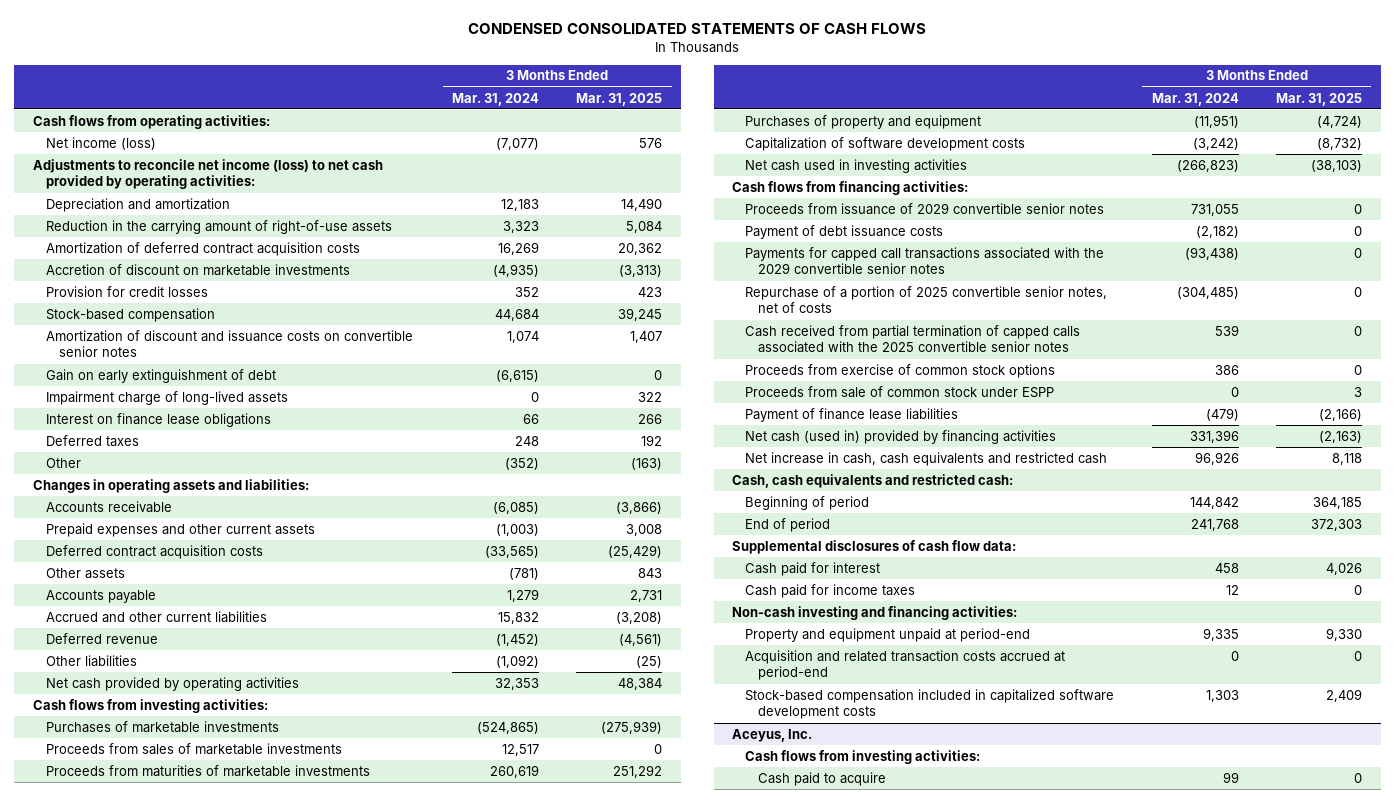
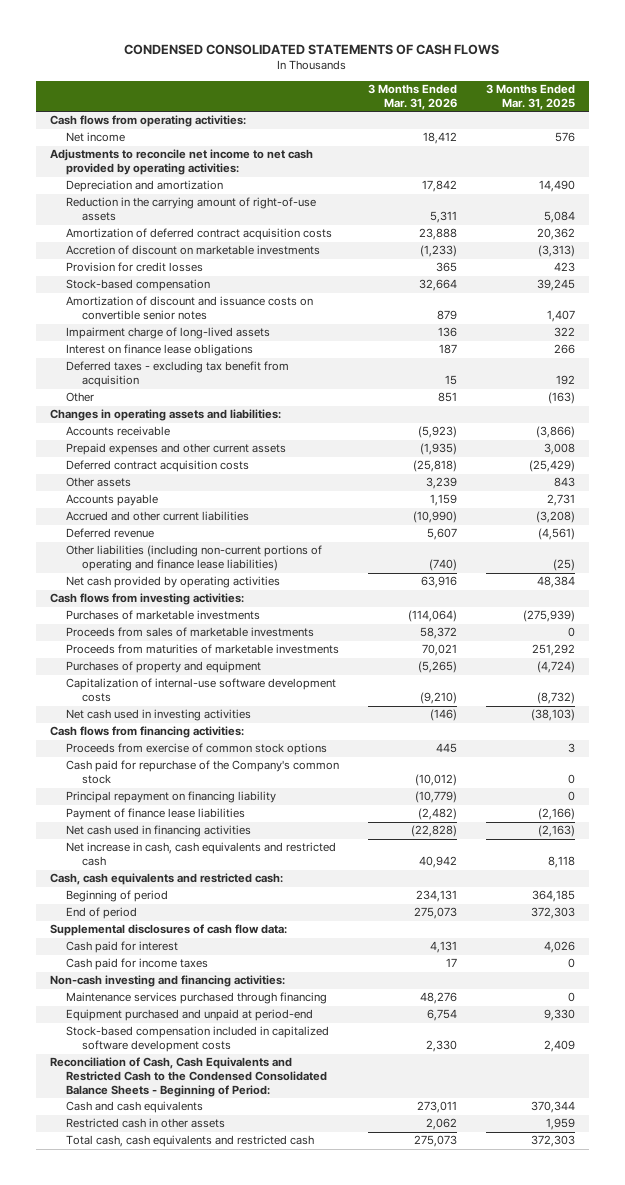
[452,92,540,106] Mar. 31, 2024 -> none
none -> [367,83,457,110] 3 Months Ended Mar. 31, 2026
[45,136,156,150] Net income (loss) -> [65,132,125,143] Net income
[32,158,383,190] Adjustments to reconcile net income (loss) to net cash provided by operating activities: -> [50,149,314,176] Adjustments to reconcile net income to net cash provided by operating activities:
[45,368,276,383] Gain on early extinguishment of debt -> none
[45,434,139,447] Deferred taxes -> [65,361,289,388] Deferred taxes - excluding tax benefit from acquisition
[45,654,137,667] Other liabilities -> [65,545,322,572] Other liabilities (including non-current portions of operating and finance lease liabilities)
[745,136,1026,151] Capitalization of software development costs -> [65,678,336,703] Capitalization of internal-use software development costs
[745,202,1105,215] Proceeds from issuance of 2029 convertible senior notes -> none
[745,224,944,239] Payment of debt issuance costs -> none
[745,246,1105,275] Payments for capped call transactions associated with the 2029 convertible senior notes -> none
[745,285,1108,314] Repurchase of a portion of 2025 convertible senior notes, net of costs -> none
[745,324,1081,354] Cash received from partial termination of capped calls associated with the 2025 convertible senior notes -> none
[745,385,1055,398] Proceeds from sale of common stock under ESPP -> none
[1353,364,1362,375] 0 -> [567,743,575,754] 3
none -> [65,760,339,785] Cash paid for repurchase of the Company's common stock
none -> [65,791,276,804] Principal repayment on financing liability
[745,429,1057,444] Net cash (used in) provided by financing activities -> [65,825,251,838] Net cash used in financing activities
[745,649,1066,681] Acquisition and related transaction costs accrued at period-end -> none
none -> [65,992,327,1005] Maintenance services purchased through financing
[745,627,1031,642] Property and equipment unpaid at period-end -> [65,1009,313,1022] Equipment purchased and unpaid at period-end
[732,728,813,742] Aceyus, Inc. -> none
[745,749,981,764] Cash flows from investing activities: -> none
[758,771,887,786] Cash paid to acquire -> none
none -> [50,1057,327,1097] Reconciliation of Cash, Cash Equivalents and Restricted Cash to the Condensed Consolidated Balance Sheets - Beginning of Period:
none -> [65,1101,203,1114] Cash and cash equivalents
none -> [65,1118,225,1129] Restricted cash in other assets
none -> [65,1135,314,1148] Total cash, cash equivalents and restricted cash

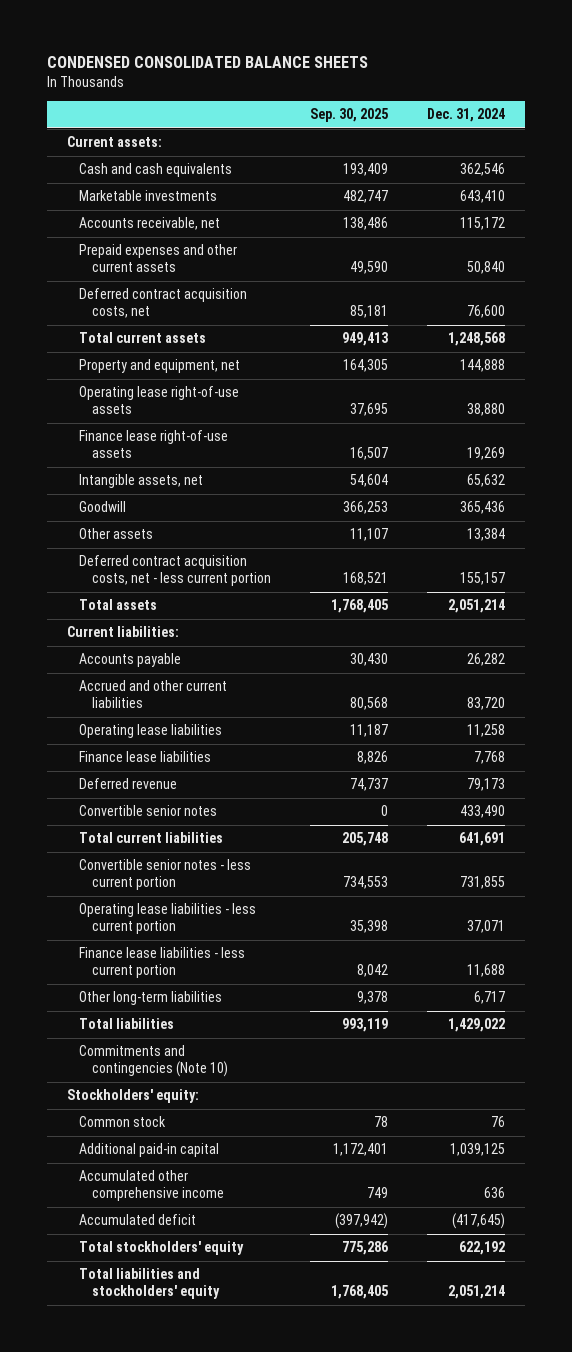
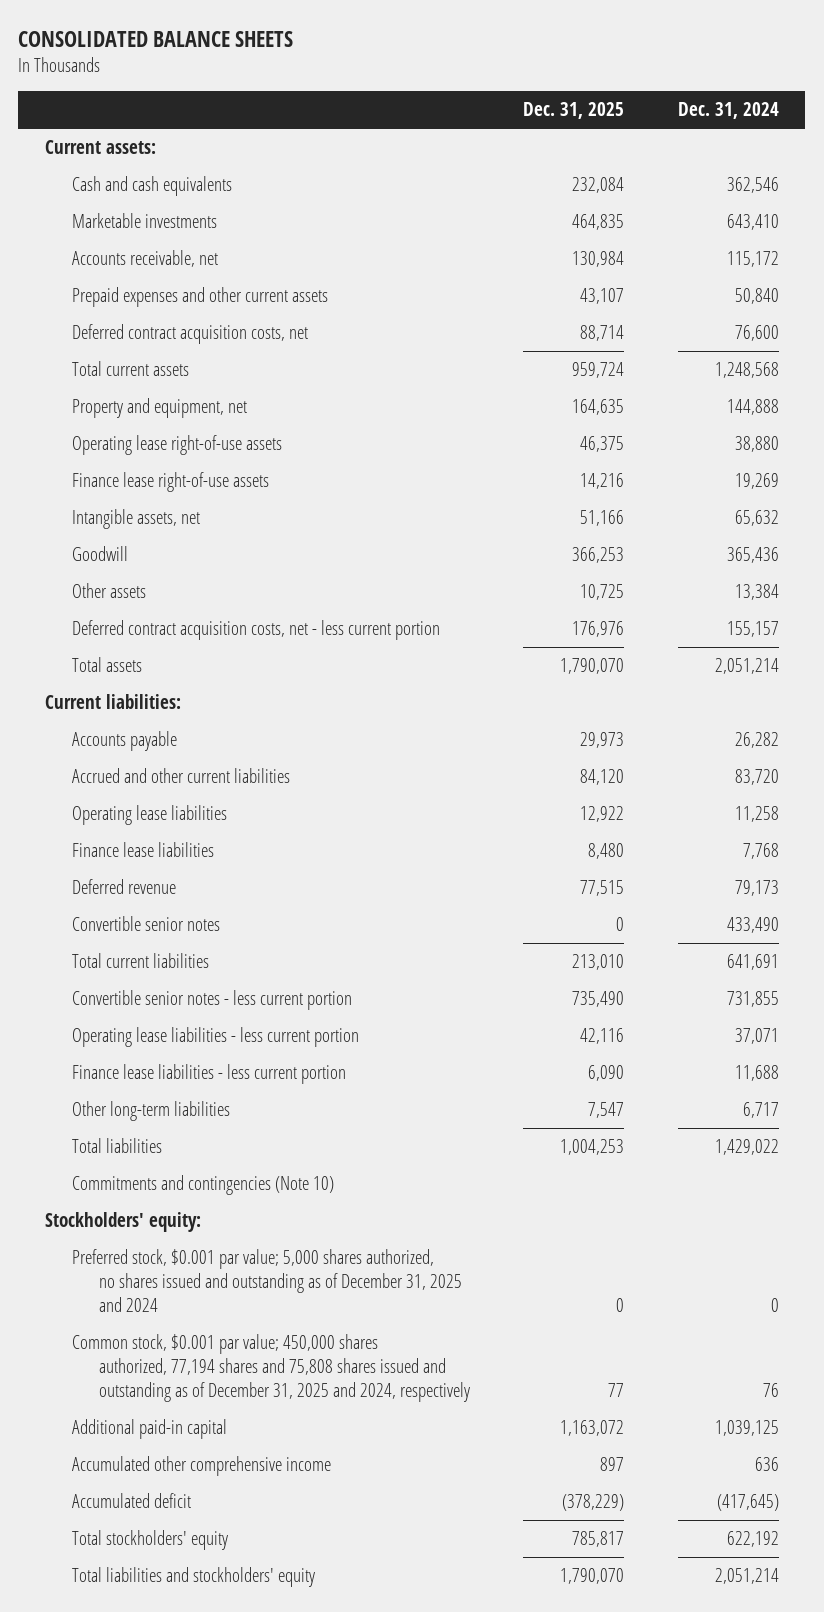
[47,56,369,69] CONDENSED CONSOLIDATED BALANCE SHEETS -> [18,31,294,48] CONSOLIDATED BALANCE SHEETS
[309,108,388,123] Sep. 30, 2025 -> none
none -> [523,102,625,120] Dec. 31, 2025
none -> [71,1249,462,1313] Preferred stock, $0.001 par value; 5,000 shares authorized, no shares issued and outstanding as of December 31, 2025 and 2024
[79,1116,167,1128] Common stock -> [71,1334,470,1403] Common stock, $0.001 par value; 450,000 shares authorized, 77,194 shares and 75,808 shares issued and outstanding as of December 31, 2025 and 2024, respectively

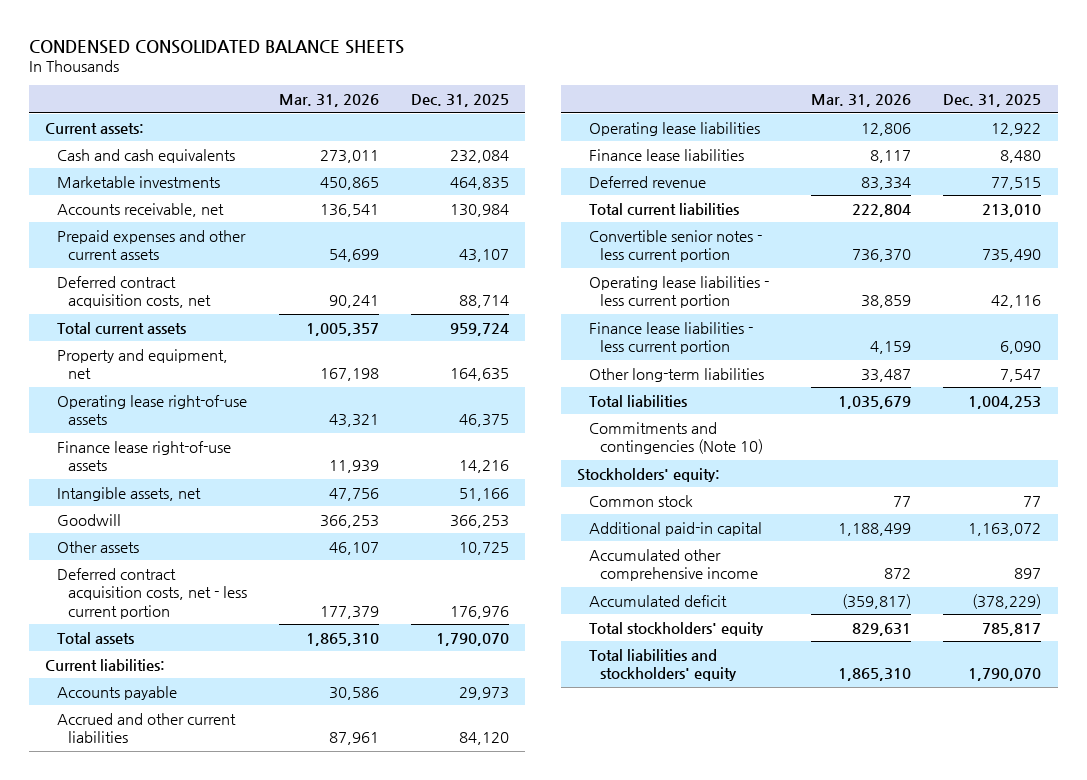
[18,31,294,48] CONSOLIDATED BALANCE SHEETS -> [29,39,405,54] CONDENSED CONSOLIDATED BALANCE SHEETS
[677,102,779,120] Dec. 31, 2024 -> none
none -> [279,94,380,108] Mar. 31, 2026
[71,916,220,932] Convertible senior notes -> none
[71,1249,462,1313] Preferred stock, $0.001 par value; 5,000 shares authorized, no shares issued and outstanding as of December 31, 2025 and 2024 -> none
[71,1334,470,1403] Common stock, $0.001 par value; 450,000 shares authorized, 77,194 shares and 75,808 shares issued and outstanding as of December 31, 2025 and 2024, respectively -> [588,494,693,507] Common stock

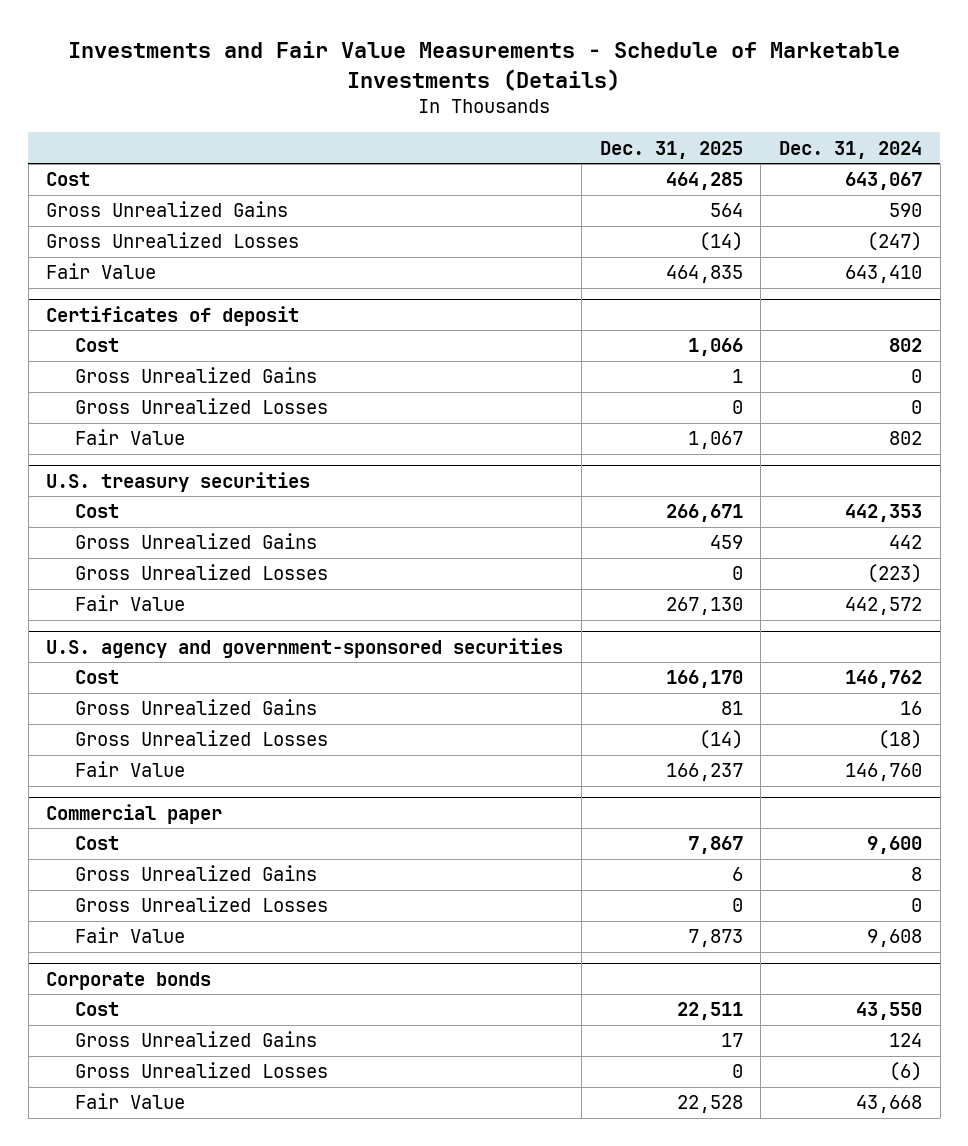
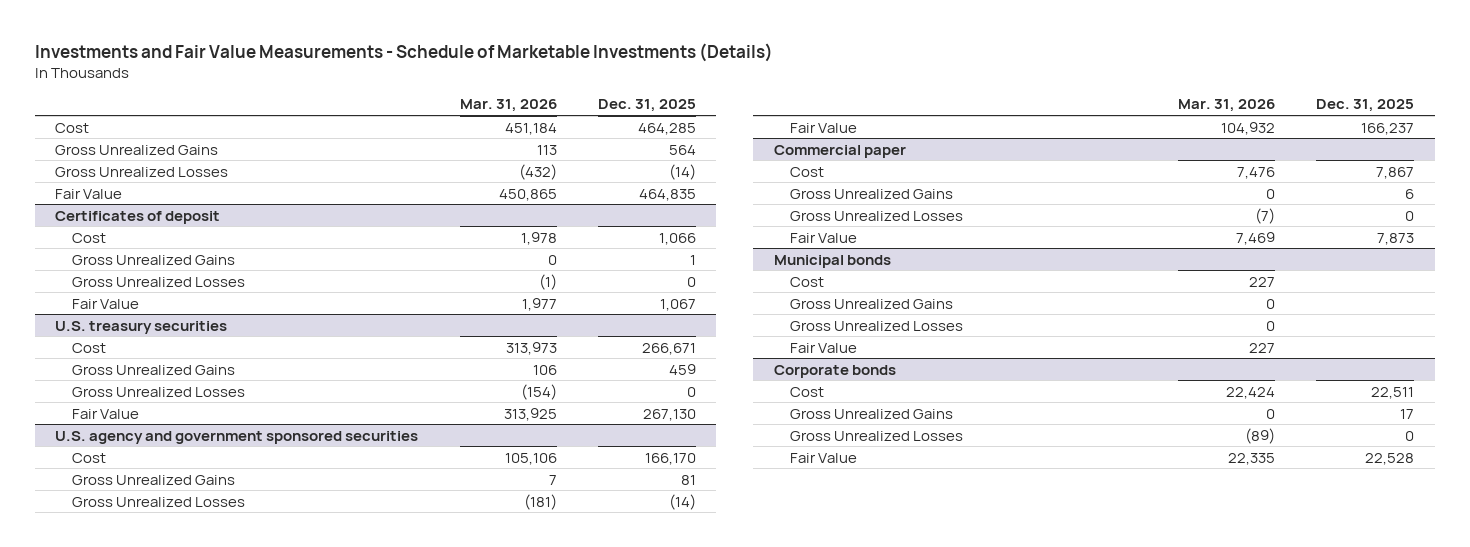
[778,140,922,159] Dec. 31, 2024 -> none
none -> [459,99,557,113] Mar. 31, 2026
[46,638,564,659] U.S. agency and government-sponsored securities -> [55,430,419,444] U.S. agency and government sponsored securities
none -> [773,254,891,268] Municipal bonds
none -> [790,276,825,287] Cost
none -> [790,298,954,309] Gross Unrealized Gains
none -> [790,320,964,331] Gross Unrealized Losses
none -> [790,342,858,353] Fair Value

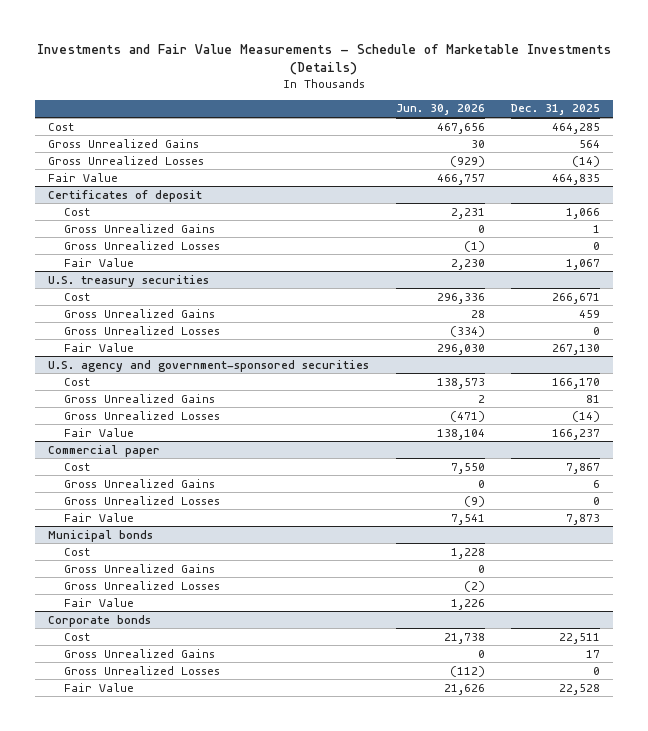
[459,99,557,113] Mar. 31, 2026 -> none
none -> [395,104,485,116] Jun. 30, 2026
[55,430,419,444] U.S. agency and government sponsored securities -> [48,359,370,372] U.S. agency and government-sponsored securities

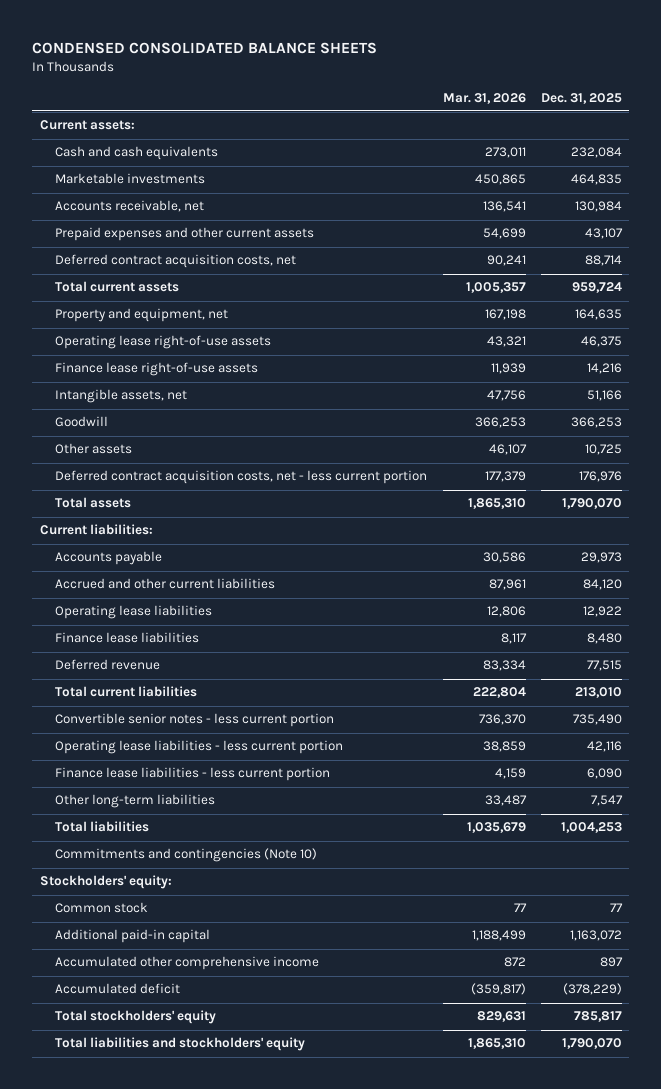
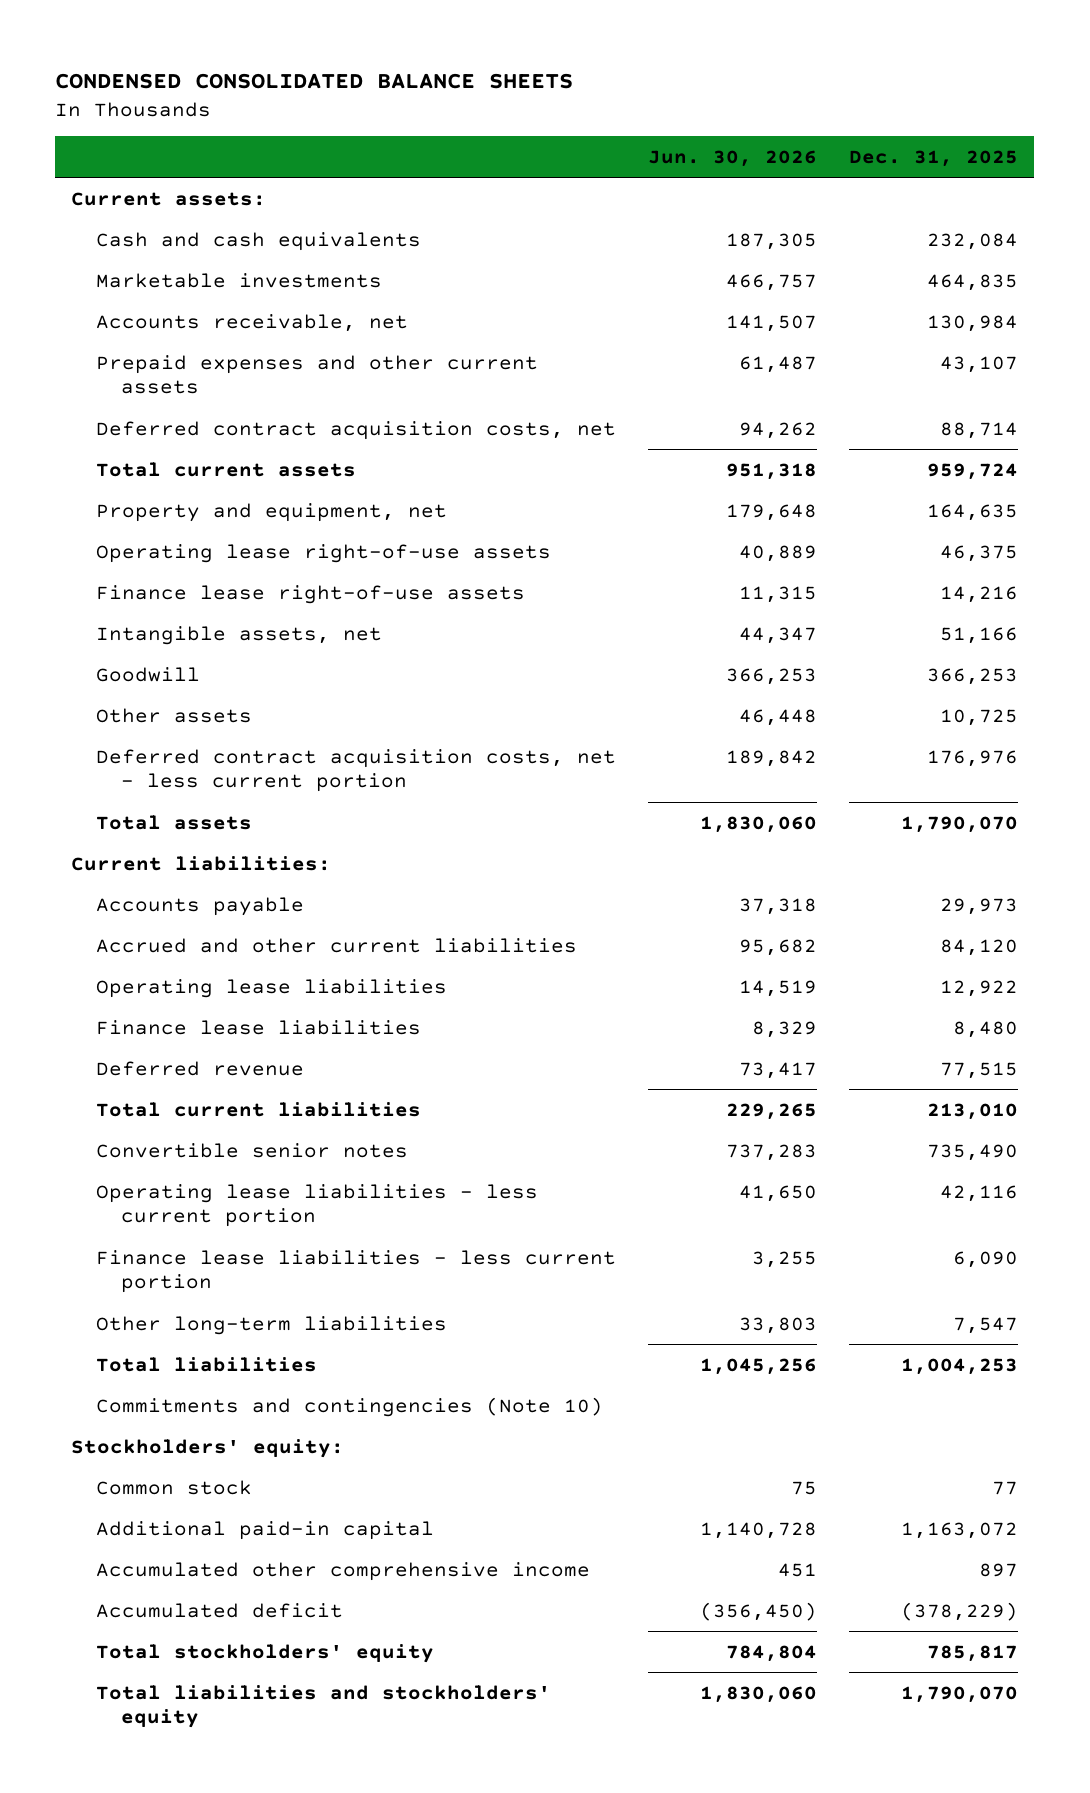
[442,92,526,104] Mar. 31, 2026 -> none
none -> [648,149,818,167] Jun. 30, 2026
[55,713,335,728] Convertible senior notes - less current portion -> [96,1142,409,1158] Convertible senior notes

